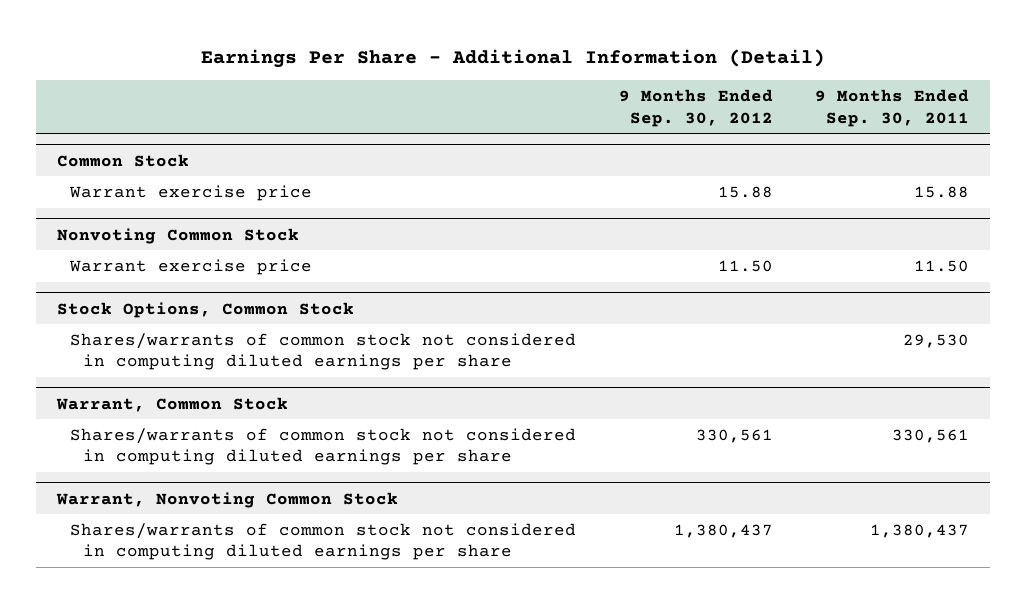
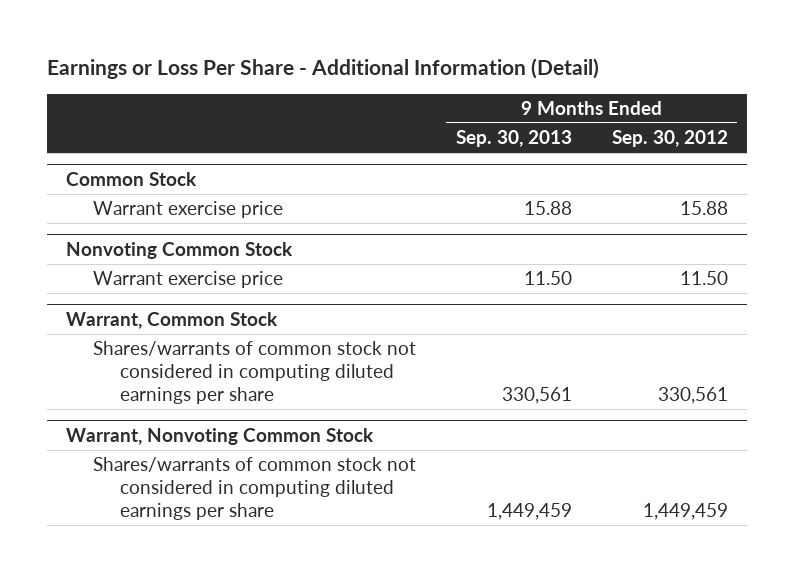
[201,48,826,68] Earnings Per Share - Additional Information (Detail) -> [46,58,599,80] Earnings or Loss Per Share - Additional Information (Detail)
[815,88,970,127] 9 Months Ended Sep. 30, 2011 -> none
none -> [455,130,572,148] Sep. 30, 2013
[57,301,355,318] Stock Options, Common Stock -> none
[70,332,577,371] Shares/warrants of common stock not considered in computing diluted earnings per share -> none
[673,523,773,538] 1,380,437 -> [642,502,728,520] 1,449,459

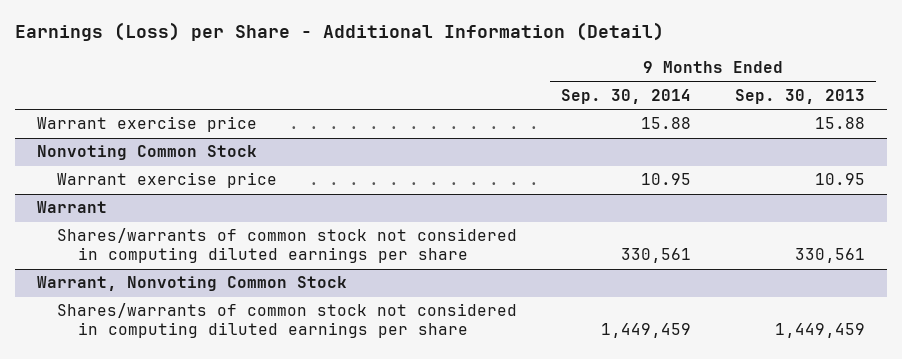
[46,58,599,80] Earnings or Loss Per Share - Additional Information (Detail) -> [14,22,664,42] Earnings (Loss) per Share - Additional Information (Detail)
[611,130,728,148] Sep. 30, 2012 -> none
none -> [561,88,692,104] Sep. 30, 2014
[66,171,198,186] Common Stock -> none
[66,311,279,329] Warrant, Common Stock -> none
[523,271,572,286] 11.50 -> [814,173,865,186] 10.95
none -> [36,201,107,214] Warrant

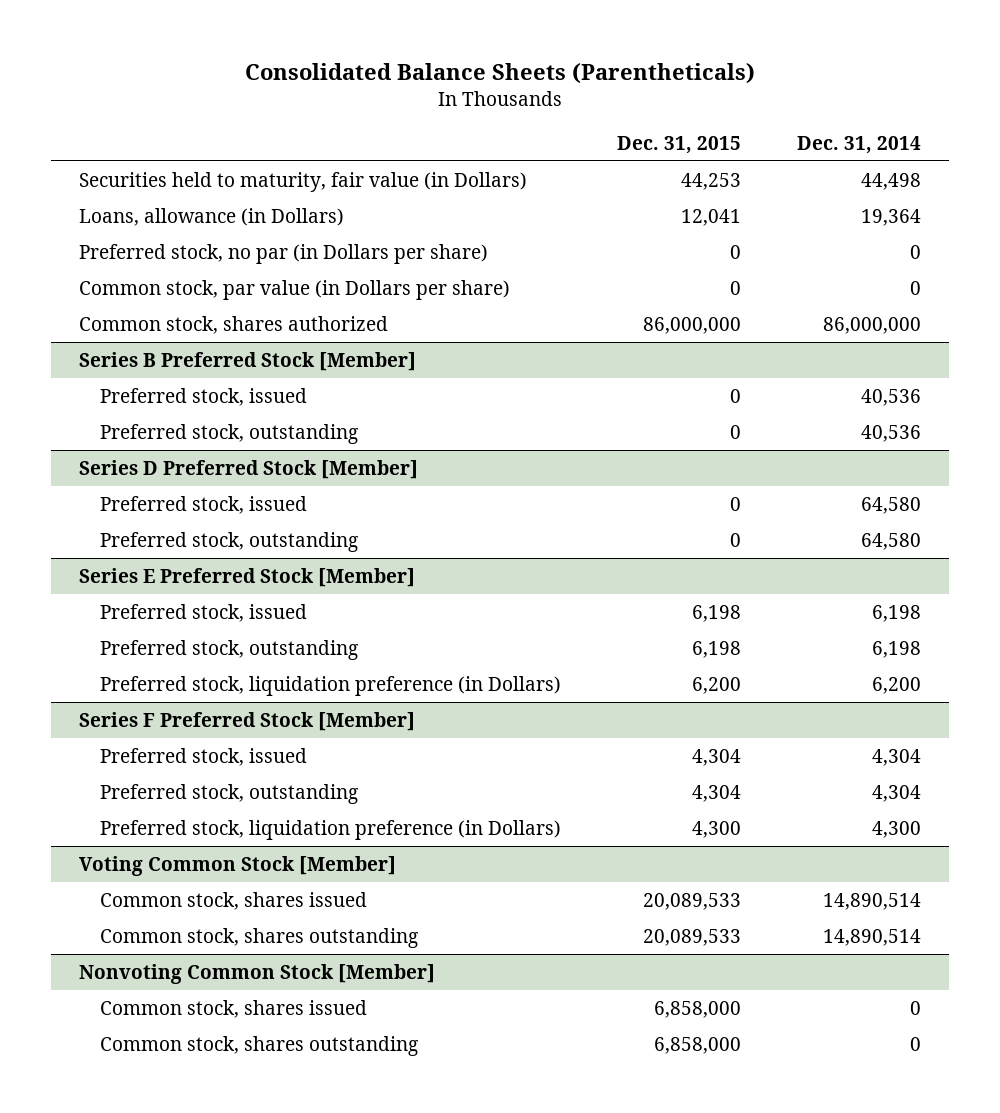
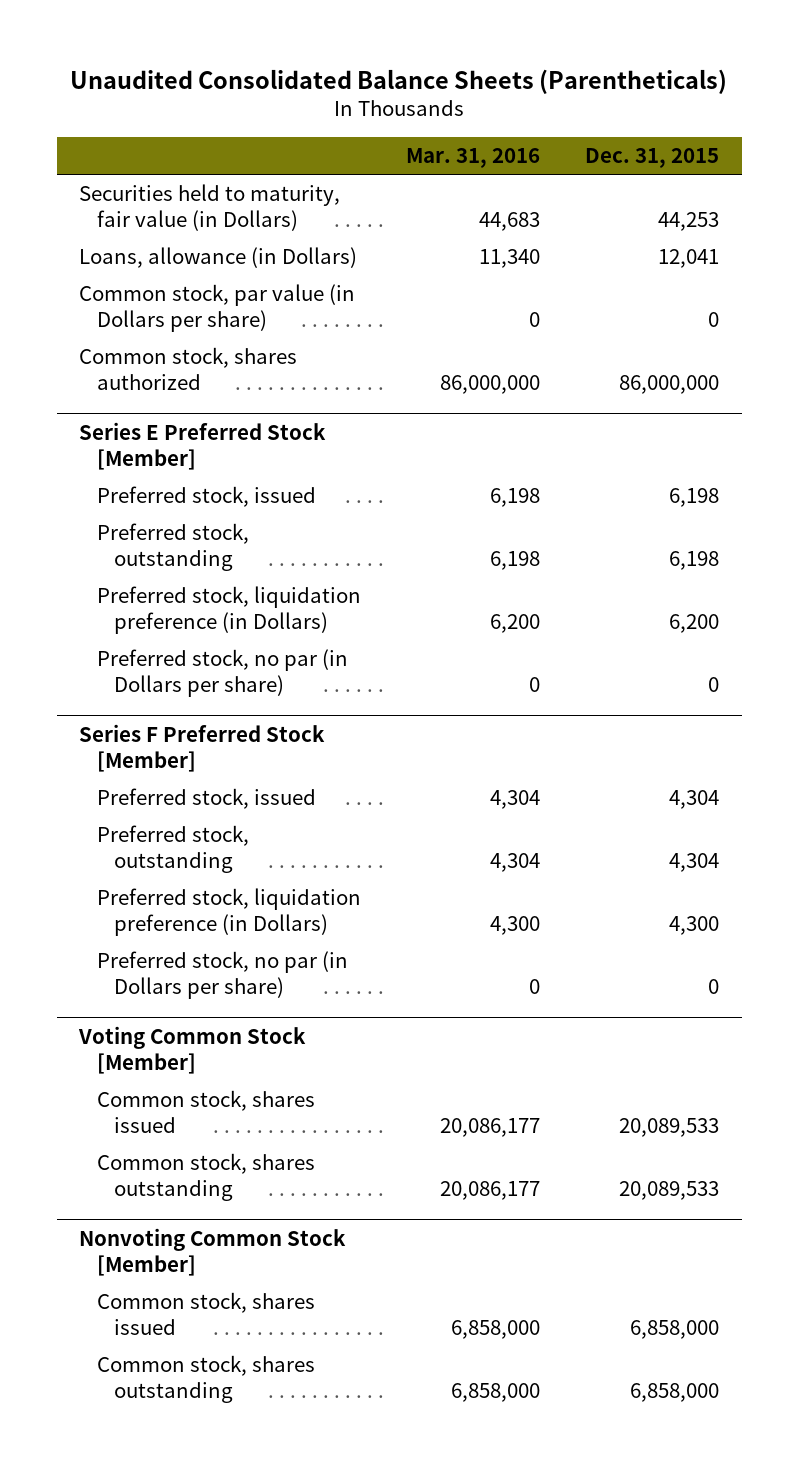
[245,63,756,85] Consolidated Balance Sheets (Parentheticals) -> [70,68,728,94] Unaudited Consolidated Balance Sheets (Parentheticals)
[797,135,922,154] Dec. 31, 2014 -> none
none -> [406,148,541,169] Mar. 31, 2016
[78,243,488,264] Preferred stock, no par (in Dollars per share) -> none
[78,351,416,371] Series B Preferred Stock [Member] -> none
[100,387,308,406] Preferred stock, issued -> none
[100,423,359,444] Preferred stock, outstanding -> none
[78,459,418,479] Series D Preferred Stock [Member] -> none
[100,495,308,514] Preferred stock, issued -> none
[100,531,359,552] Preferred stock, outstanding -> none
none -> [96,649,348,698] Preferred stock, no par (in Dollars per share)
none -> [96,951,348,1000] Preferred stock, no par (in Dollars per share)

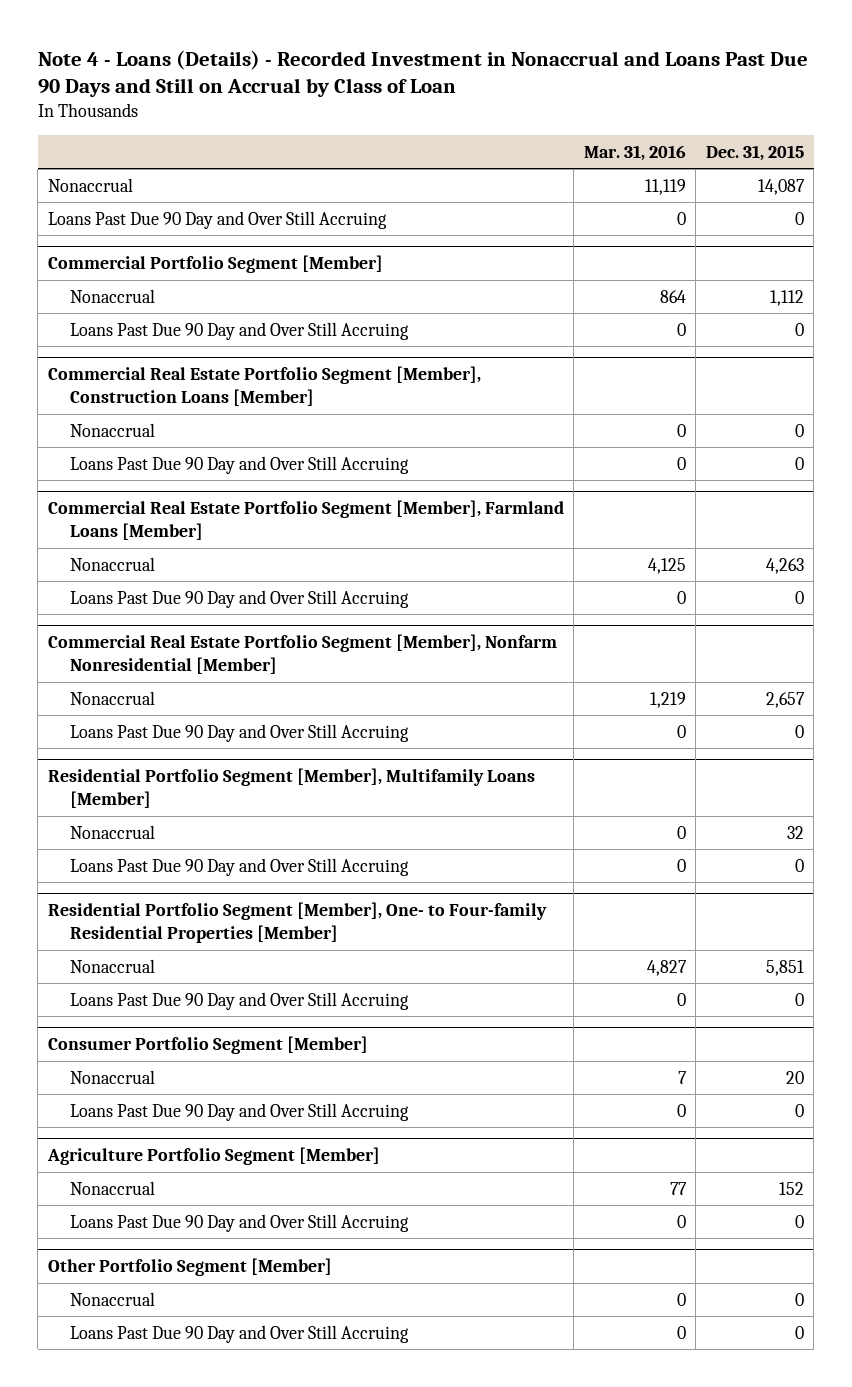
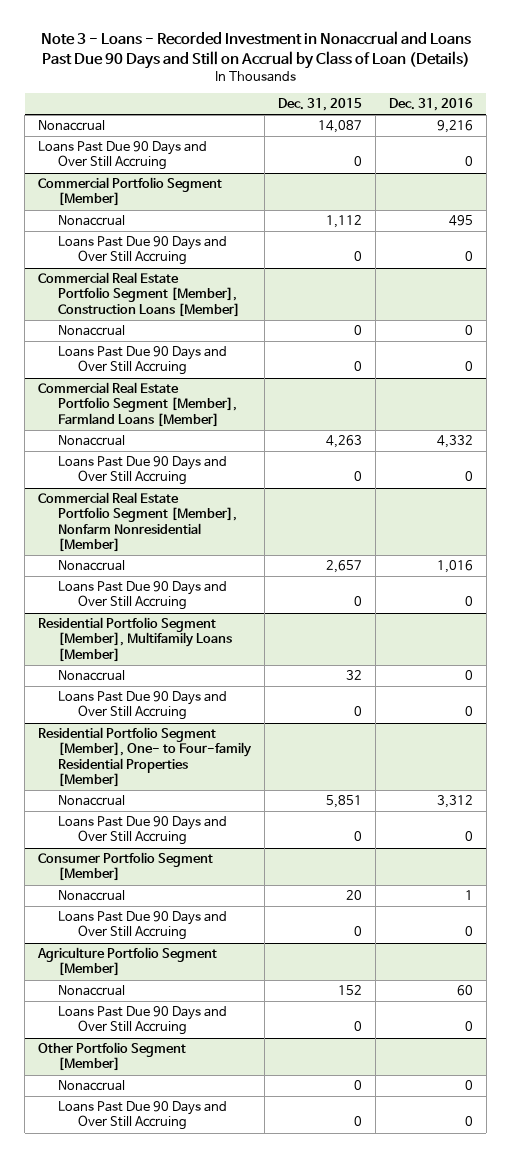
[37,49,808,98] Note 4 - Loans (Details) - Recorded Investment in Nonaccrual and Loans Past Due 90 Days and Still on Accrual by Class of Loan -> [40,31,471,69] Note 3 - Loans - Recorded Investment in Nonaccrual and Loans Past Due 90 Days and Still on Accrual by Class of Loan (Details)
[583,144,686,161] Mar. 31, 2016 -> none
none -> [388,98,473,112] Dec. 31, 2016
[47,210,387,229] Loans Past Due 90 Day and Over Still Accruing -> [38,141,208,171] Loans Past Due 90 Days and Over Still Accruing
[69,321,409,340] Loans Past Due 90 Day and Over Still Accruing -> [58,236,228,266] Loans Past Due 90 Days and Over Still Accruing
[69,455,409,474] Loans Past Due 90 Day and Over Still Accruing -> [58,346,228,376] Loans Past Due 90 Days and Over Still Accruing
[69,589,409,608] Loans Past Due 90 Day and Over Still Accruing -> [58,456,228,486] Loans Past Due 90 Days and Over Still Accruing
[69,723,409,742] Loans Past Due 90 Day and Over Still Accruing -> [58,581,228,611] Loans Past Due 90 Days and Over Still Accruing
[69,857,409,876] Loans Past Due 90 Day and Over Still Accruing -> [58,691,228,721] Loans Past Due 90 Days and Over Still Accruing
[69,991,409,1010] Loans Past Due 90 Day and Over Still Accruing -> [58,816,228,846] Loans Past Due 90 Days and Over Still Accruing
[69,1102,409,1121] Loans Past Due 90 Day and Over Still Accruing -> [58,911,228,941] Loans Past Due 90 Days and Over Still Accruing
[69,1213,409,1232] Loans Past Due 90 Day and Over Still Accruing -> [58,1006,228,1036] Loans Past Due 90 Days and Over Still Accruing
[69,1324,409,1343] Loans Past Due 90 Day and Over Still Accruing -> [58,1101,228,1131] Loans Past Due 90 Days and Over Still Accruing

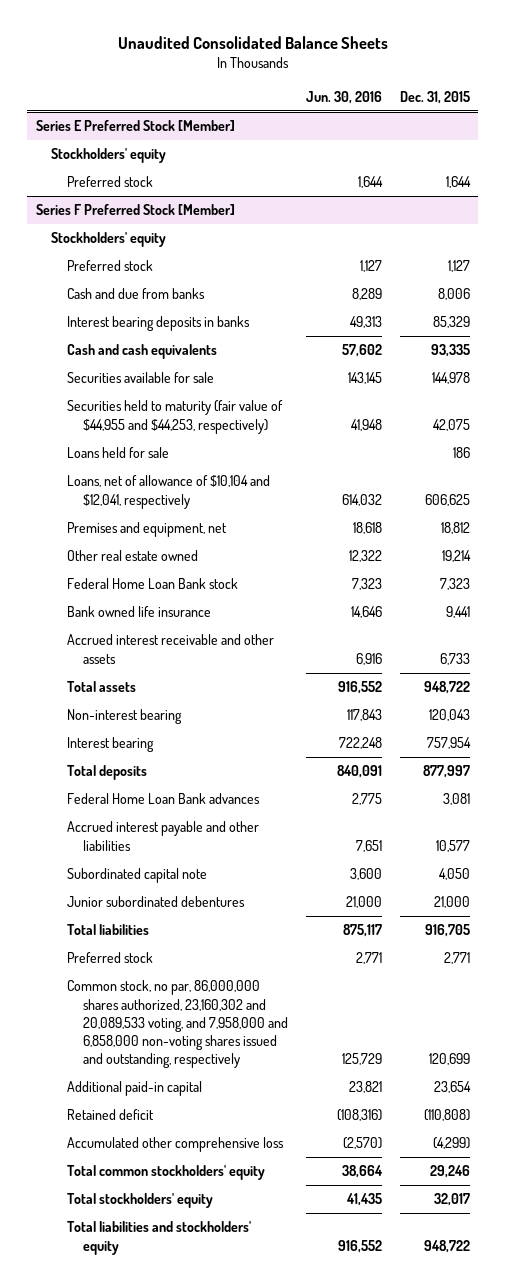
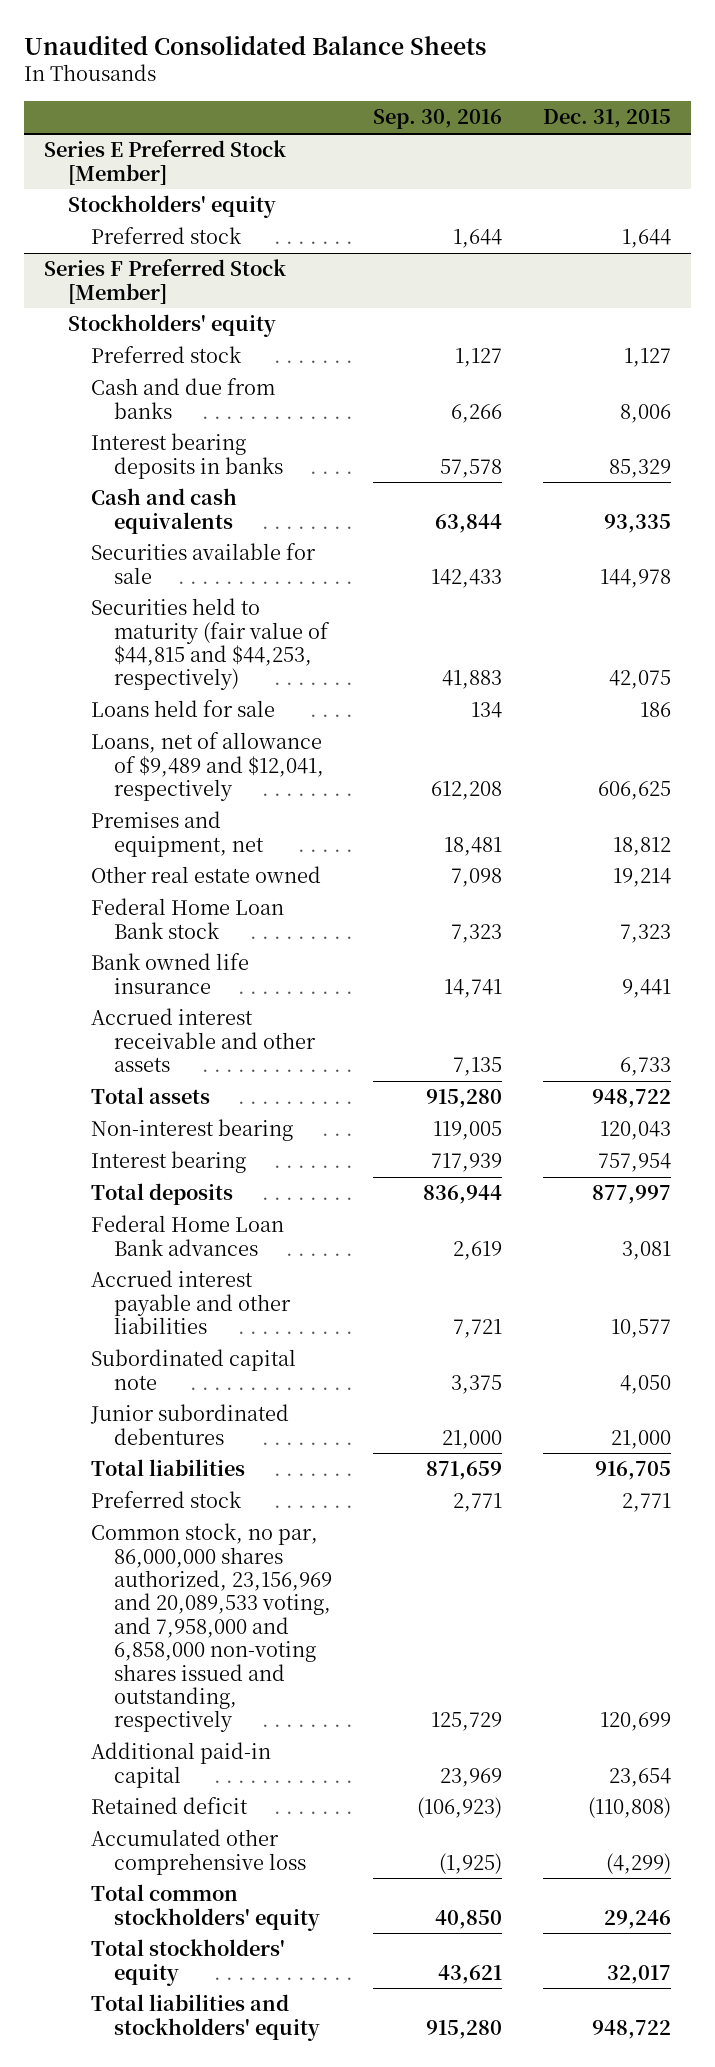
[305,90,382,104] Jun. 30, 2016 -> none
none -> [372,109,502,130] Sep. 30, 2016
[67,400,284,434] Securities held to maturity (fair value of $44,955 and $44,253, respectively) -> [90,598,331,691] Securities held to maturity (fair value of $44,815 and $44,253, respectively)
[67,475,271,509] Loans, net of allowance of $10,104 and $12,041, respectively -> [90,732,325,802] Loans, net of allowance of $9,489 and $12,041, respectively
[67,980,289,1069] Common stock, no par, 86,000,000 shares authorized, 23,160,302 and 20,089,533 voting, and 7,958,000 and 6,858,000 non-voting shares issued and outstanding, respectively -> [90,1523,333,1733] Common stock, no par, 86,000,000 shares authorized, 23,156,969 and 20,089,533 voting, and 7,958,000 and 6,858,000 non-voting shares issued and outstanding, respectively

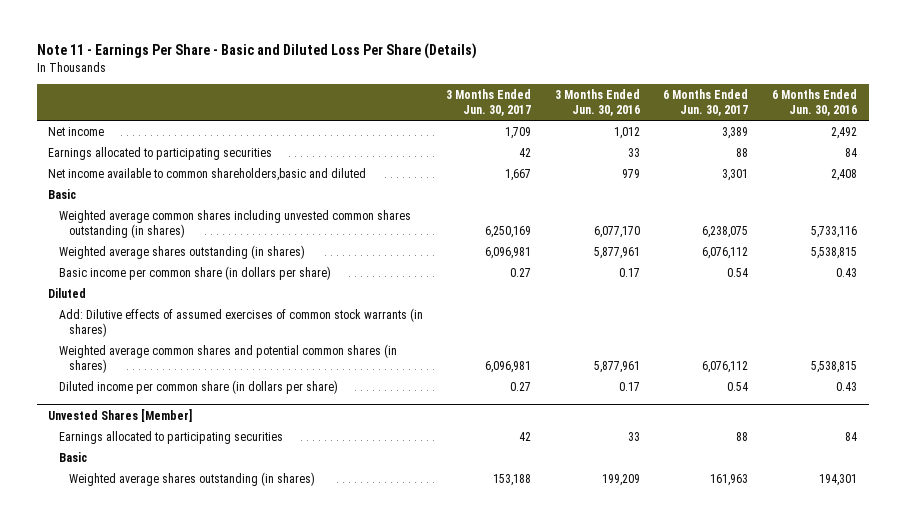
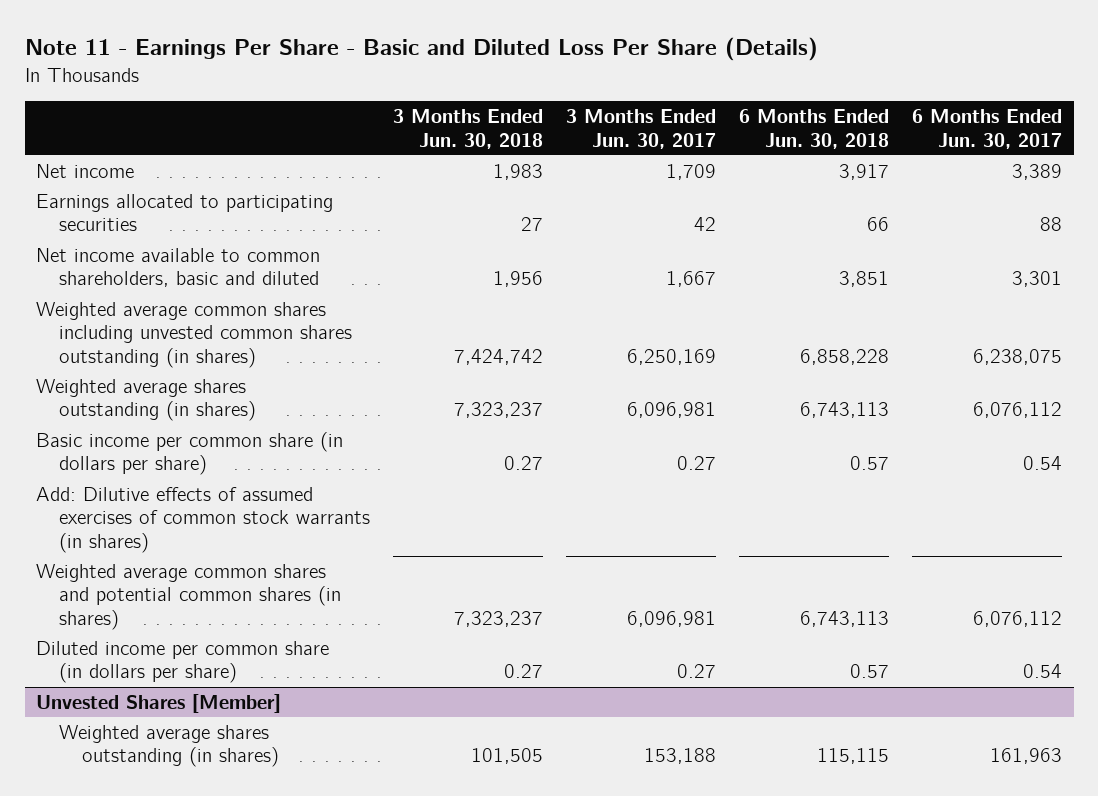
[554,88,640,117] 3 Months Ended Jun. 30, 2016 -> none
[771,88,857,117] 6 Months Ended Jun. 30, 2016 -> none
none -> [393,108,544,149] 3 Months Ended Jun. 30, 2018
none -> [739,108,890,149] 6 Months Ended Jun. 30, 2018
[48,188,77,199] Basic -> none
[48,167,367,181] Net income available to common shareholders,basic and diluted -> [36,247,321,288] Net income available to common shareholders, basic and diluted
[48,287,87,298] Diluted -> none
[58,430,283,444] Earnings allocated to participating securities -> none
[58,451,87,462] Basic -> none

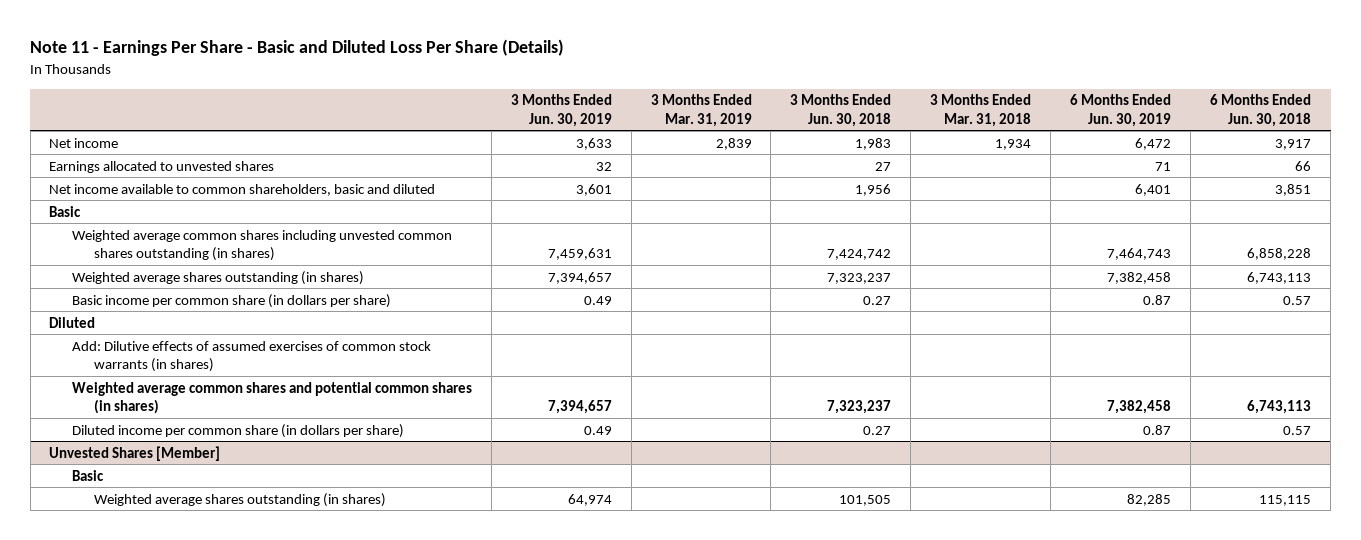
[566,108,717,149] 3 Months Ended Jun. 30, 2017 -> none
[912,108,1063,149] 6 Months Ended Jun. 30, 2017 -> none
none -> [510,94,612,127] 3 Months Ended Jun. 30, 2019
none -> [650,94,752,127] 3 Months Ended Mar. 31, 2019
none -> [930,94,1032,127] 3 Months Ended Mar. 31, 2018
none -> [1070,94,1172,127] 6 Months Ended Jun. 30, 2019
[36,193,334,232] Earnings allocated to participating securities -> [49,160,275,173] Earnings allocated to unvested shares
none -> [49,205,82,217] Basic
none -> [49,316,96,328] Diluted
none -> [71,469,104,481] Basic

